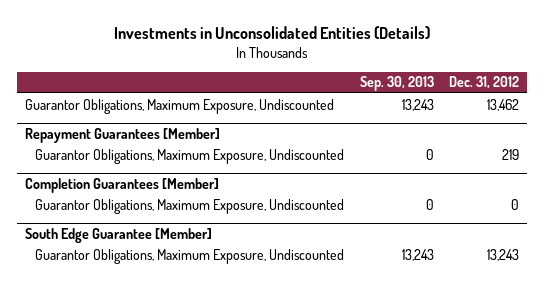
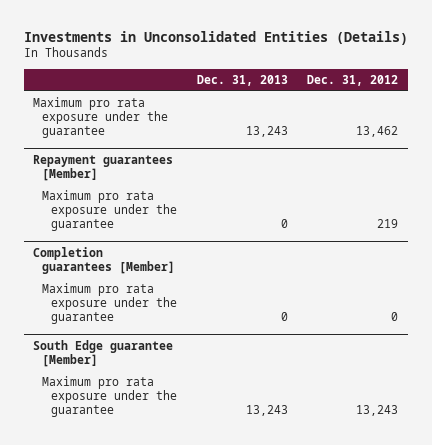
[359,76,434,92] Sep. 30, 2013 -> none
none -> [196,75,288,87] Dec. 31, 2013
[24,98,334,114] Guarantor Obligations, Maximum Exposure, Undiscounted -> [33,97,169,138] Maximum pro rata exposure under the guarantee
[24,127,220,143] Repayment Guarantees [Member] -> [33,155,174,182] Repayment guarantees [Member]
[35,148,345,164] Guarantor Obligations, Maximum Exposure, Undiscounted -> [42,190,178,231] Maximum pro rata exposure under the guarantee
[24,177,219,193] Completion Guarantees [Member] -> [33,247,176,275] Completion guarantees [Member]
[35,198,345,214] Guarantor Obligations, Maximum Exposure, Undiscounted -> [42,283,178,324] Maximum pro rata exposure under the guarantee
[24,227,212,243] South Edge Guarantee [Member] -> [33,340,174,368] South Edge guarantee [Member]
[35,248,345,264] Guarantor Obligations, Maximum Exposure, Undiscounted -> [42,376,178,417] Maximum pro rata exposure under the guarantee

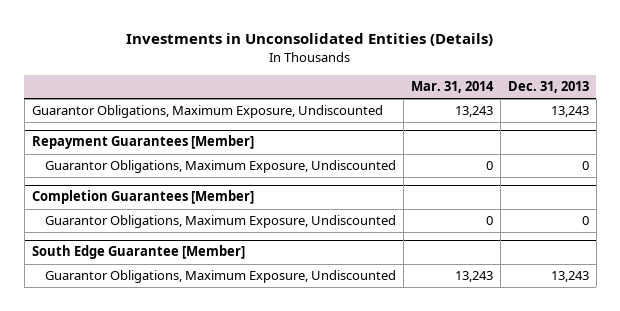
[307,75,399,87] Dec. 31, 2012 -> none
none -> [410,81,494,94] Mar. 31, 2014
[33,97,169,138] Maximum pro rata exposure under the guarantee -> [31,105,383,119] Guarantor Obligations, Maximum Exposure, Undiscounted
[33,155,174,182] Repayment guarantees [Member] -> [31,135,254,150] Repayment Guarantees [Member]
[42,190,178,231] Maximum pro rata exposure under the guarantee -> [45,160,397,174] Guarantor Obligations, Maximum Exposure, Undiscounted
[33,247,176,275] Completion guarantees [Member] -> [31,190,254,205] Completion Guarantees [Member]
[42,283,178,324] Maximum pro rata exposure under the guarantee -> [45,215,397,229] Guarantor Obligations, Maximum Exposure, Undiscounted
[33,340,174,368] South Edge guarantee [Member] -> [31,245,245,260] South Edge Guarantee [Member]
[42,376,178,417] Maximum pro rata exposure under the guarantee -> [45,270,397,284] Guarantor Obligations, Maximum Exposure, Undiscounted

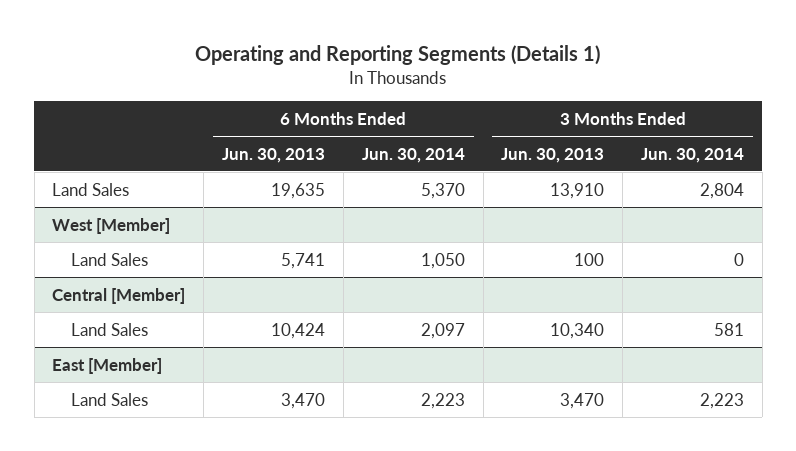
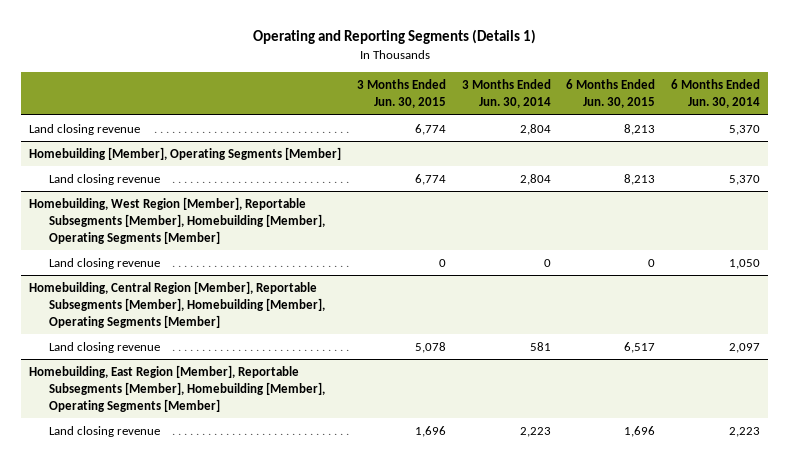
[222,147,326,163] Jun. 30, 2013 -> none
[501,147,605,163] Jun. 30, 2013 -> none
none -> [356,79,446,109] 3 Months Ended Jun. 30, 2015
none -> [566,79,656,109] 6 Months Ended Jun. 30, 2015
[52,217,171,234] West [Member] -> none
[52,287,186,304] Central [Member] -> none
[52,357,163,374] East [Member] -> none
[52,182,130,196] Land Sales -> [28,124,140,136] Land closing revenue
none -> [28,147,341,161] Homebuilding [Member], Operating Segments [Member]
[70,252,148,266] Land Sales -> [48,174,160,186] Land closing revenue
[420,252,465,269] 1,050 -> [729,175,761,186] 5,370
[733,252,744,266] 0 -> [519,174,551,186] 2,804
none -> [28,197,325,244] Homebuilding, West Region [Member], Reportable Subsegments [Member], Homebuilding [Member], Operating Segments [Member]
[70,322,148,336] Land Sales -> [48,258,160,270] Land closing revenue
[420,322,465,339] 2,097 -> [729,259,761,270] 1,050
[713,322,744,336] 581 -> [543,259,551,268] 0
none -> [28,281,325,328] Homebuilding, Central Region [Member], Reportable Subsegments [Member], Homebuilding [Member], Operating Segments [Member]
[70,392,148,406] Land Sales -> [48,342,160,354] Land closing revenue
[420,392,465,409] 2,223 -> [729,343,761,354] 2,097
[699,392,744,409] 2,223 -> [529,342,551,352] 581
none -> [28,365,325,412] Homebuilding, East Region [Member], Reportable Subsegments [Member], Homebuilding [Member], Operating Segments [Member]
none -> [48,426,160,438] Land closing revenue

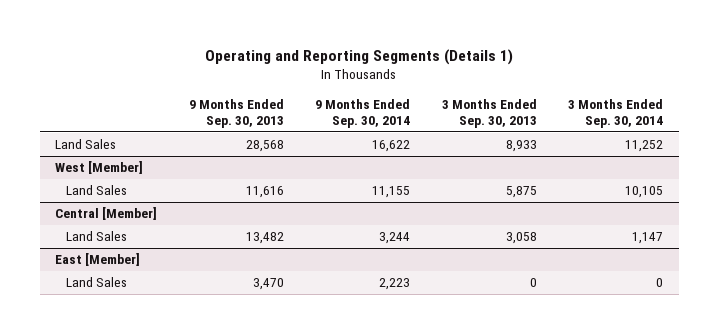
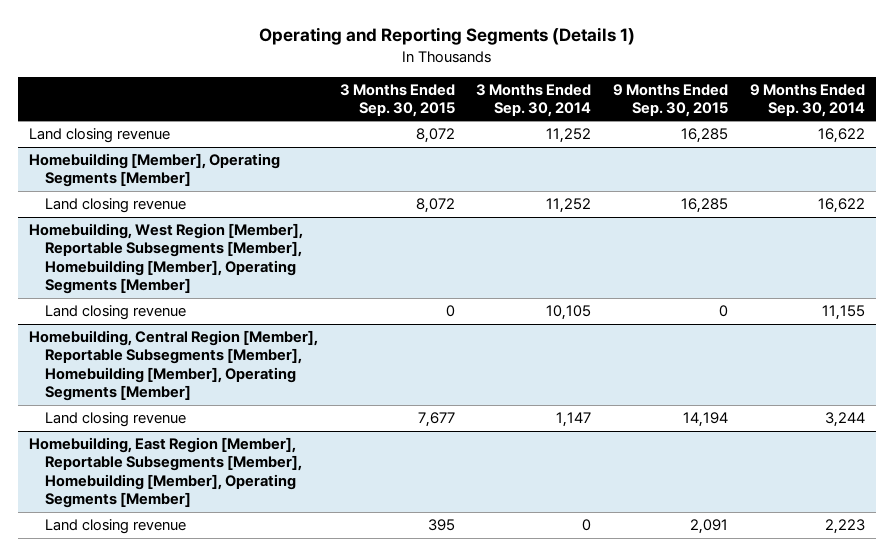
[188,99,284,129] 9 Months Ended Sep. 30, 2013 -> none
[441,99,537,129] 3 Months Ended Sep. 30, 2013 -> none
none -> [339,83,455,118] 3 Months Ended Sep. 30, 2015
none -> [613,83,729,118] 9 Months Ended Sep. 30, 2015
[55,161,144,175] West [Member] -> none
[55,207,158,221] Central [Member] -> none
[55,253,141,267] East [Member] -> none
[55,139,117,150] Land Sales -> [28,128,170,144] Land closing revenue
none -> [28,153,280,188] Homebuilding [Member], Operating Segments [Member]
[65,185,127,196] Land Sales -> [45,198,187,214] Land closing revenue
[372,186,411,199] 11,155 -> [818,198,866,214] 16,622
[625,186,664,199] 10,105 -> [546,198,592,214] 11,252
none -> [28,223,303,295] Homebuilding, West Region [Member], Reportable Subsegments [Member], Homebuilding [Member], Operating Segments [Member]
[65,231,127,242] Land Sales -> [45,305,187,321] Land closing revenue
[379,232,411,245] 3,244 -> [822,305,866,321] 11,155
[632,232,664,245] 1,147 -> [546,305,592,321] 10,105
none -> [28,330,318,402] Homebuilding, Central Region [Member], Reportable Subsegments [Member], Homebuilding [Member], Operating Segments [Member]
[65,277,127,288] Land Sales -> [45,412,187,428] Land closing revenue
[379,278,411,291] 2,223 -> [825,412,866,428] 3,244
[656,278,664,288] 0 -> [556,412,592,428] 1,147
none -> [28,437,303,509] Homebuilding, East Region [Member], Reportable Subsegments [Member], Homebuilding [Member], Operating Segments [Member]
none -> [45,519,187,535] Land closing revenue

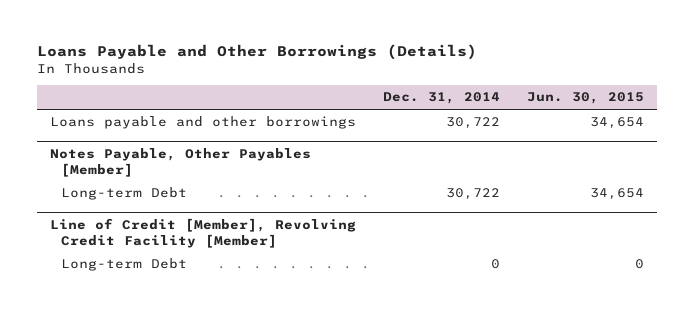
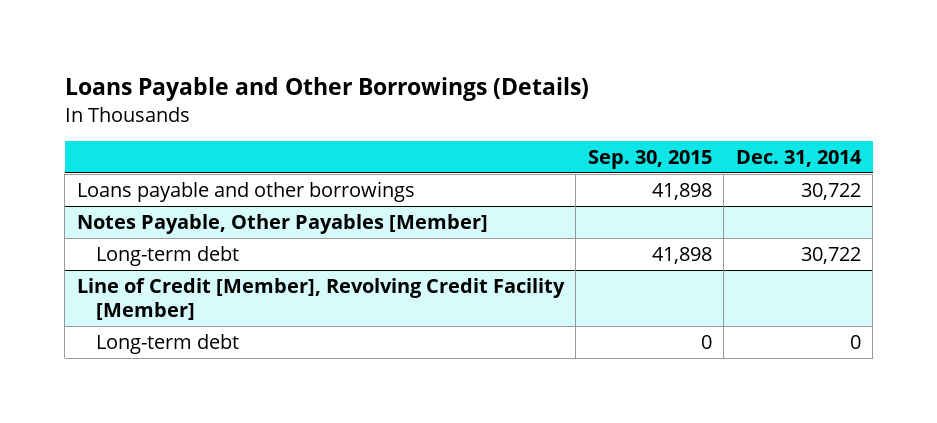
[526,92,644,105] Jun. 30, 2015 -> none
none -> [587,150,712,170] Sep. 30, 2015
[61,187,188,201] Long-term Debt -> [96,245,240,266] Long-term debt
[61,258,188,272] Long-term Debt -> [96,333,240,354] Long-term debt

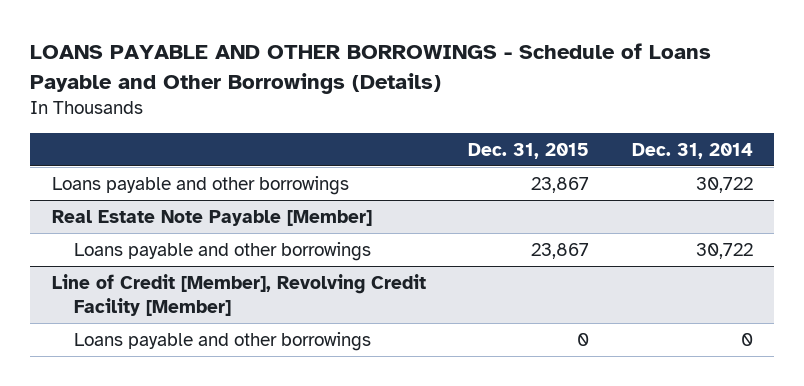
[64,77,589,102] Loans Payable and Other Borrowings (Details) -> [30,43,712,94] LOANS PAYABLE AND OTHER BORROWINGS - Schedule of Loans Payable and Other Borrowings (Details)
[587,150,712,170] Sep. 30, 2015 -> none
none -> [468,142,590,159] Dec. 31, 2015
[76,213,488,234] Notes Payable, Other Payables [Member] -> [51,209,372,226] Real Estate Note Payable [Member]
[96,245,240,266] Long-term debt -> [74,241,372,261] Loans payable and other borrowings
[96,333,240,354] Long-term debt -> none
none -> [74,331,372,351] Loans payable and other borrowings

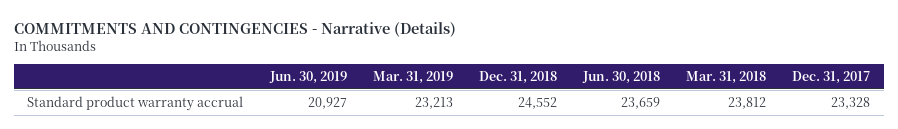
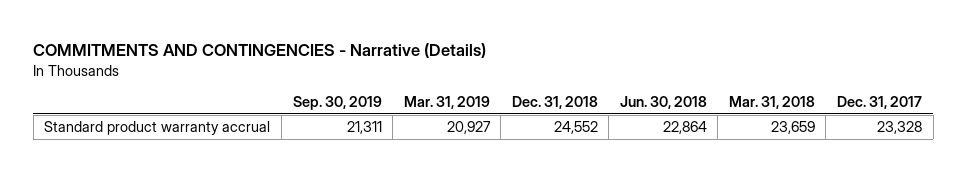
[268,70,347,84] Jun. 30, 2019 -> none
none -> [292,96,382,111] Sep. 30, 2019
[414,96,453,109] 23,213 -> [446,121,491,135] 20,927
[621,96,661,109] 23,659 -> [662,121,707,135] 22,864
[728,96,767,109] 23,812 -> [770,121,815,135] 23,659

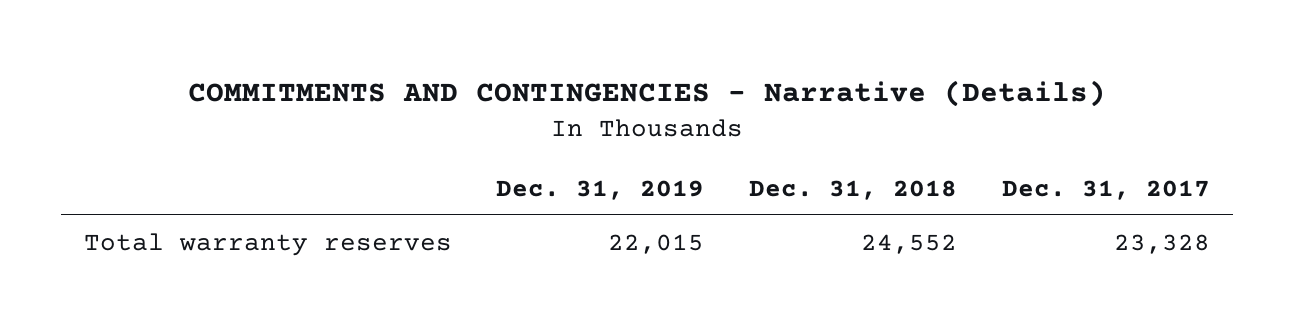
[292,96,382,111] Sep. 30, 2019 -> none
[403,96,490,110] Mar. 31, 2019 -> none
[619,96,707,110] Jun. 30, 2018 -> none
[728,96,815,110] Mar. 31, 2018 -> none
none -> [496,179,705,200] Dec. 31, 2019
[44,121,271,136] Standard product warranty accrual -> [83,232,452,256] Total warranty reserves

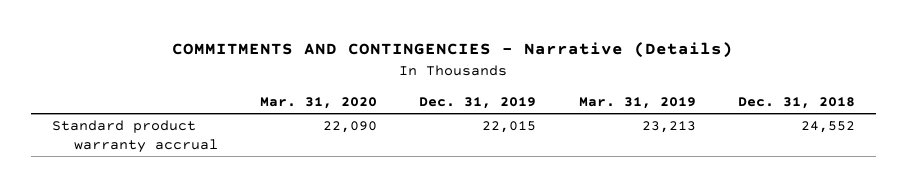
[1002,179,1211,200] Dec. 31, 2017 -> none
none -> [260,97,378,110] Mar. 31, 2020
none -> [578,97,696,110] Mar. 31, 2019
[83,232,452,256] Total warranty reserves -> [51,119,218,154] Standard product warranty accrual

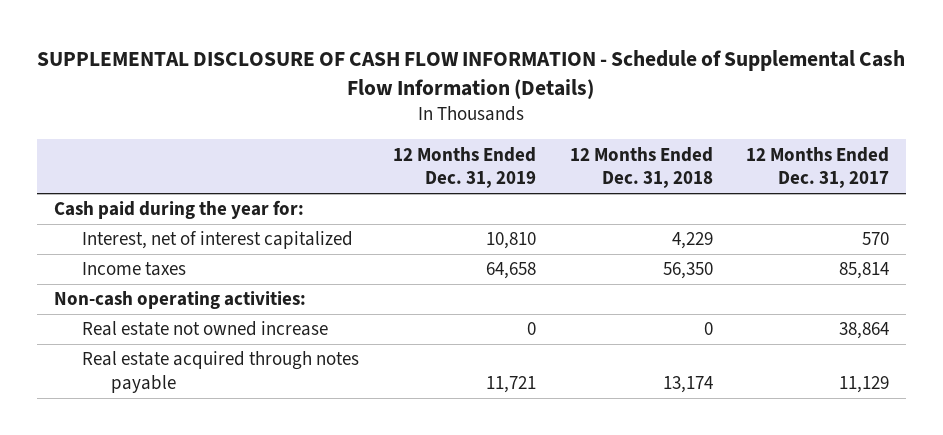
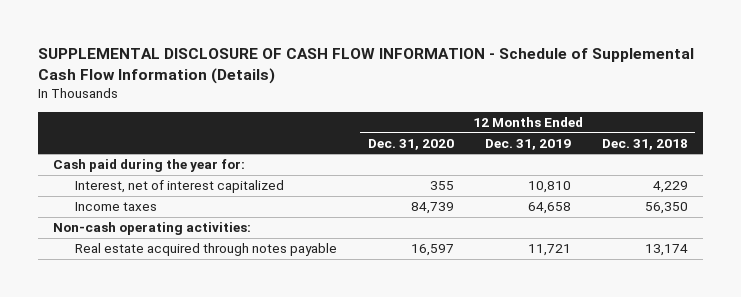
[746,146,890,189] 12 Months Ended Dec. 31, 2017 -> none
none -> [367,138,454,150] Dec. 31, 2020
[82,321,329,337] Real estate not owned increase -> none

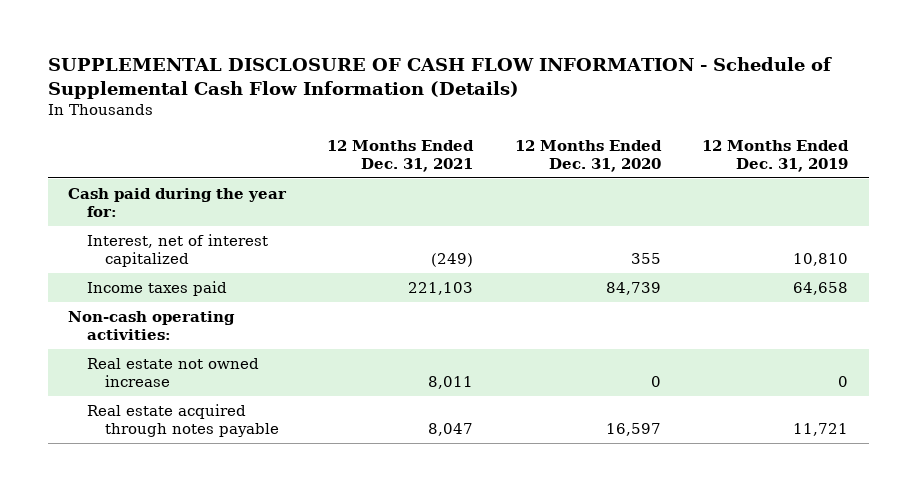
[601,138,688,150] Dec. 31, 2018 -> none
none -> [327,139,475,172] 12 Months Ended Dec. 31, 2021
[74,202,157,212] Income taxes -> [86,281,227,297] Income taxes paid
none -> [86,358,259,388] Real estate not owned increase

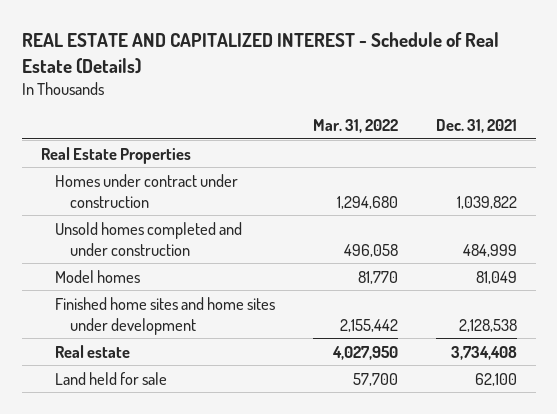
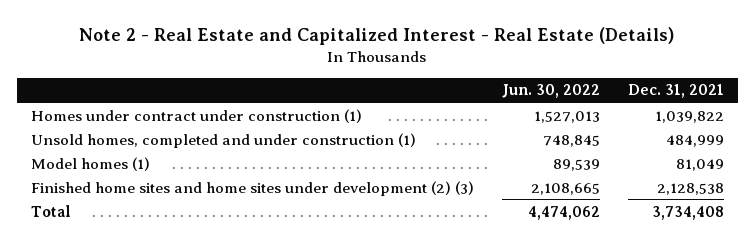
[21,32,499,74] REAL ESTATE AND CAPITALIZED INTEREST - Schedule of Real Estate (Details) -> [79,26,675,45] Note 2 - Real Estate and Capitalized Interest - Real Estate (Details)
[312,119,398,134] Mar. 31, 2022 -> none
none -> [501,84,600,99] Jun. 30, 2022
[40,146,191,164] Real Estate Properties -> none
[55,371,168,385] Land held for sale -> none
[55,173,239,208] Homes under contract under construction -> [30,108,362,123] Homes under contract under construction (1)
[55,221,243,256] Unsold homes completed and under construction -> [30,132,416,148] Unsold homes, completed and under construction (1)
[55,269,141,283] Model homes -> [30,156,150,171] Model homes (1)
[55,296,276,335] Finished home sites and home sites under development -> [30,180,474,196] Finished home sites and home sites under development (2) (3)
[55,344,131,358] Real estate -> [30,204,71,217] Total

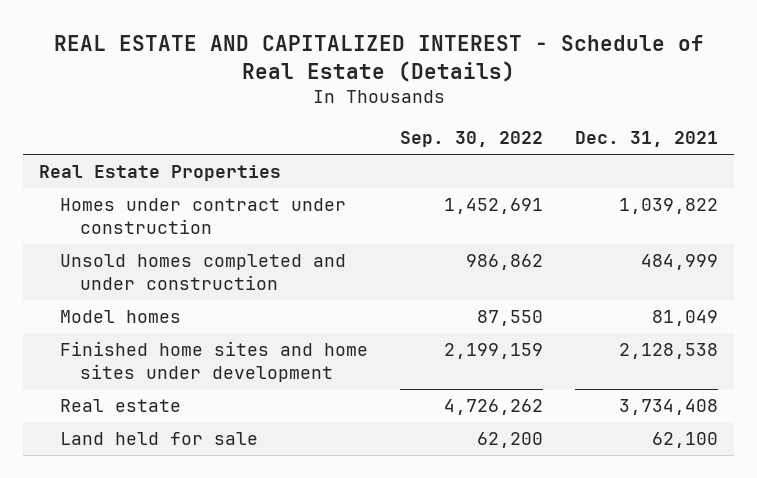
[79,26,675,45] Note 2 - Real Estate and Capitalized Interest - Real Estate (Details) -> [53,35,704,83] REAL ESTATE AND CAPITALIZED INTEREST - Schedule of Real Estate (Details)
[501,84,600,99] Jun. 30, 2022 -> none
none -> [399,131,543,148] Sep. 30, 2022
none -> [39,164,282,181] Real Estate Properties
[30,108,362,123] Homes under contract under construction (1) -> [59,197,346,234] Homes under contract under construction
[30,132,416,148] Unsold homes, completed and under construction (1) -> [59,253,346,290] Unsold homes completed and under construction
[30,156,150,171] Model homes (1) -> [59,309,181,323] Model homes
[30,180,474,196] Finished home sites and home sites under development (2) (3) -> [59,340,368,382] Finished home sites and home sites under development
[30,204,71,217] Total -> [59,398,181,412] Real estate
none -> [59,431,258,445] Land held for sale

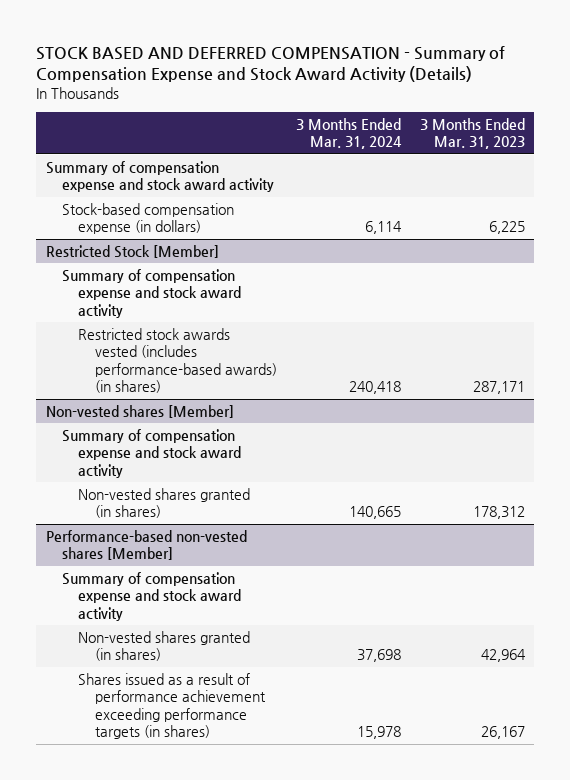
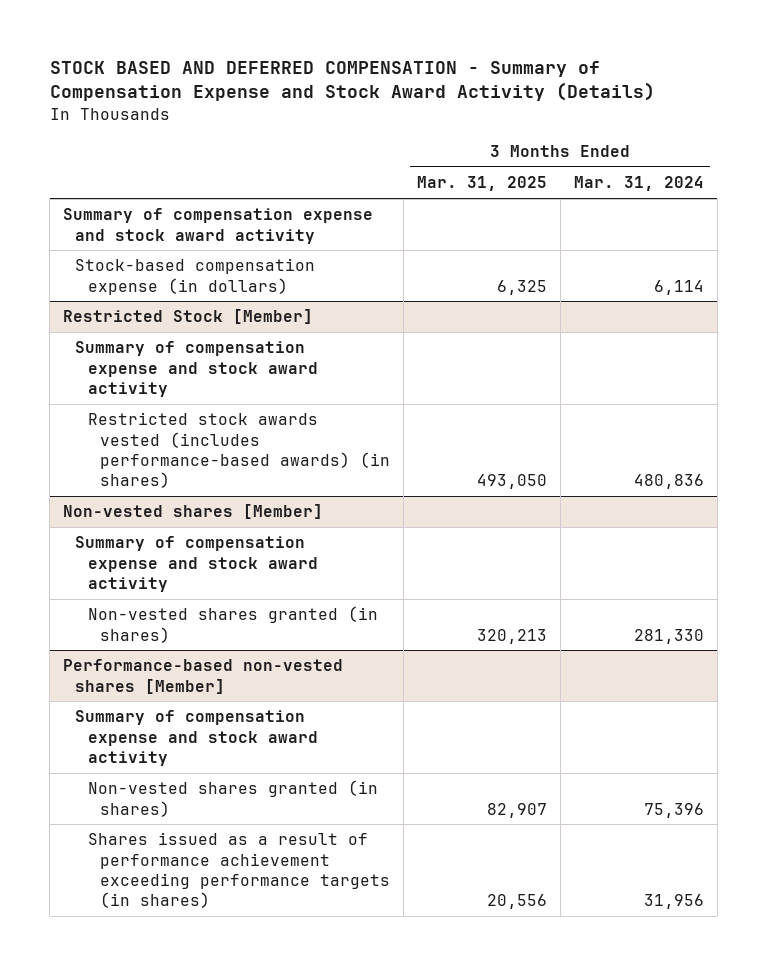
[419,117,525,150] 3 Months Ended Mar. 31, 2023 -> none
none -> [417,176,548,192] Mar. 31, 2025
[348,381,401,395] 240,418 -> [633,473,704,489] 480,836
[348,506,401,520] 140,665 -> [633,628,704,644] 281,330
[356,649,401,663] 37,698 -> [643,802,704,818] 75,396
[356,726,401,740] 15,978 -> [643,893,704,909] 31,956

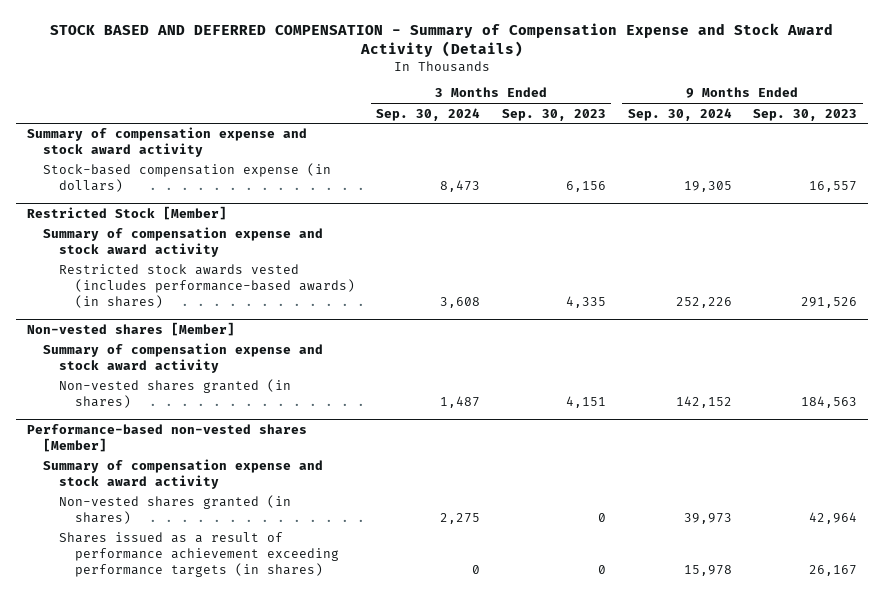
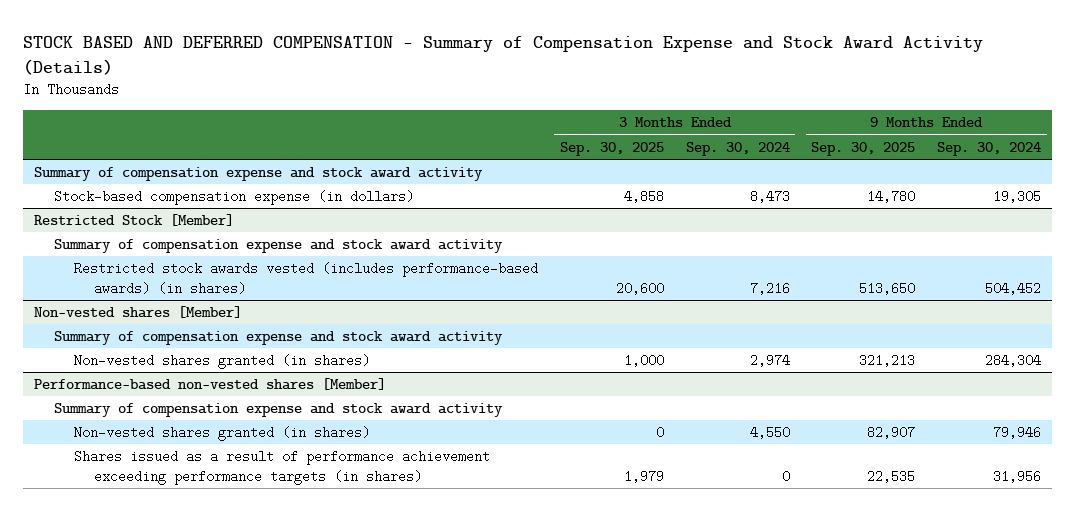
[501,108,606,121] Sep. 30, 2023 -> none
[753,108,858,121] Sep. 30, 2023 -> none
none -> [559,141,664,156] Sep. 30, 2025
none -> [811,141,916,156] Sep. 30, 2025
[440,296,481,308] 3,608 -> [749,282,790,296] 7,216
[675,296,732,308] 252,226 -> [985,282,1042,296] 504,452
[440,396,481,409] 1,487 -> [749,354,790,368] 2,974
[675,396,732,409] 142,152 -> [985,354,1042,368] 284,304
[440,513,481,525] 2,275 -> [749,426,790,440] 4,550
[683,513,732,525] 39,973 -> [993,426,1042,440] 79,946
[683,564,732,576] 15,978 -> [993,470,1042,484] 31,956

